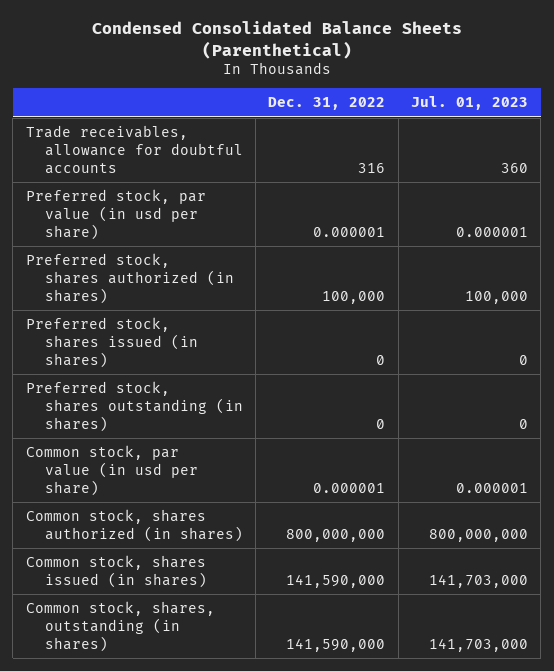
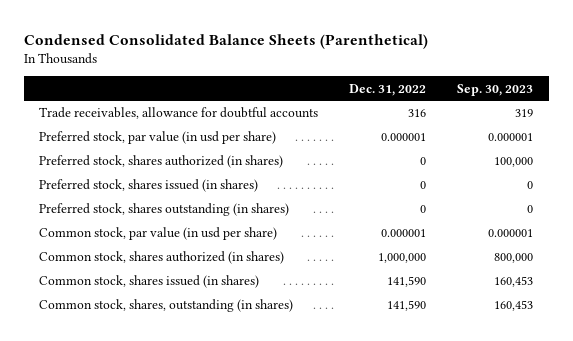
[410,96,528,111] Jul. 01, 2023 -> none
none -> [457,83,534,96] Sep. 30, 2023
[322,290,386,304] 100,000 -> [420,157,427,166] 0
[286,528,386,542] 800,000,000 -> [378,253,427,264] 1,000,000
[286,573,386,588] 141,590,000 -> [387,276,427,288] 141,590
[286,637,386,652] 141,590,000 -> [387,300,427,312] 141,590

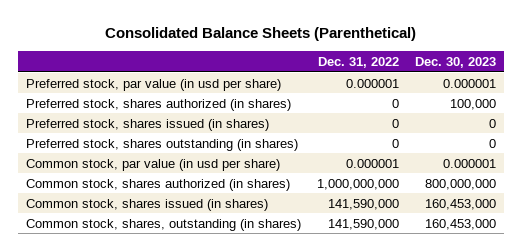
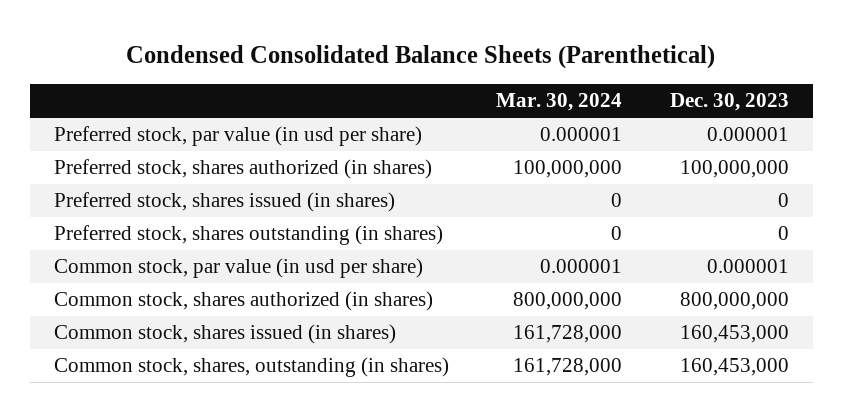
[105,27,417,42] Consolidated Balance Sheets (Parenthetical) -> [126,44,716,69] Condensed Consolidated Balance Sheets (Parenthetical)
[318,56,400,68] Dec. 31, 2022 -> none
none -> [496,93,623,112] Mar. 30, 2024
[450,98,497,110] 100,000 -> [679,160,789,179] 100,000,000

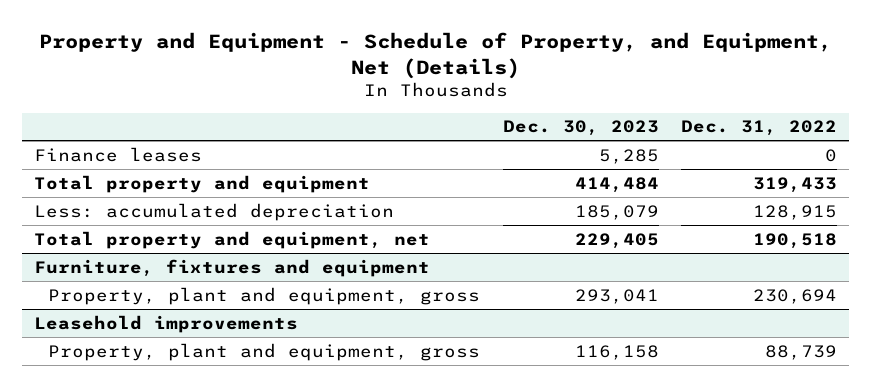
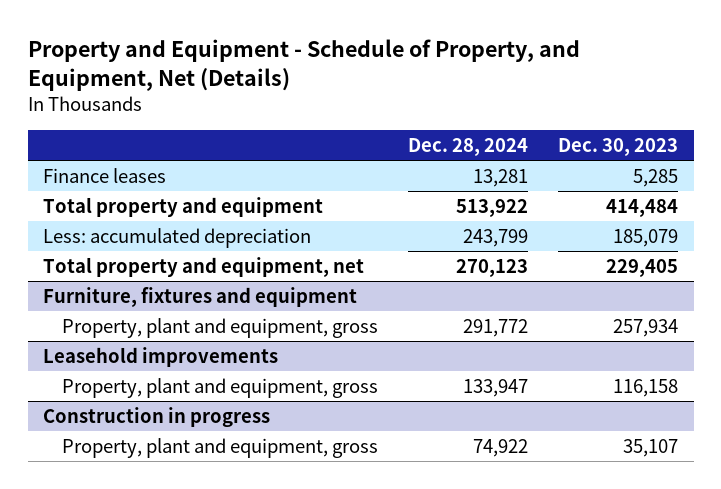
[681,120,838,137] Dec. 31, 2022 -> none
none -> [408,138,529,157] Dec. 28, 2024
[574,288,659,304] 293,041 -> [613,319,679,338] 257,934
none -> [42,407,270,428] Construction in progress
none -> [62,438,379,459] Property, plant and equipment, gross

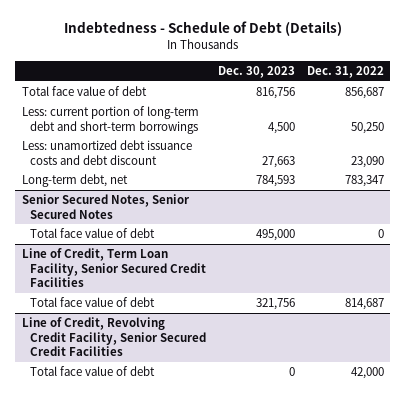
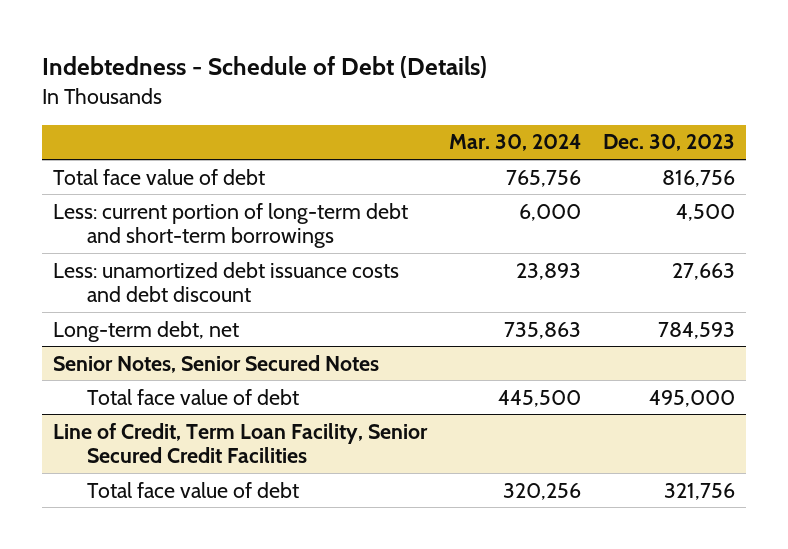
[307,65,385,78] Dec. 31, 2022 -> none
none -> [449,134,582,152] Mar. 30, 2024
[21,194,190,219] Senior Secured Notes, Senior Secured Notes -> [52,354,379,373] Senior Notes, Senior Secured Notes
[21,317,206,357] Line of Credit, Revolving Credit Facility, Senior Secured Credit Facilities -> none
[29,366,155,377] Total face value of debt -> none

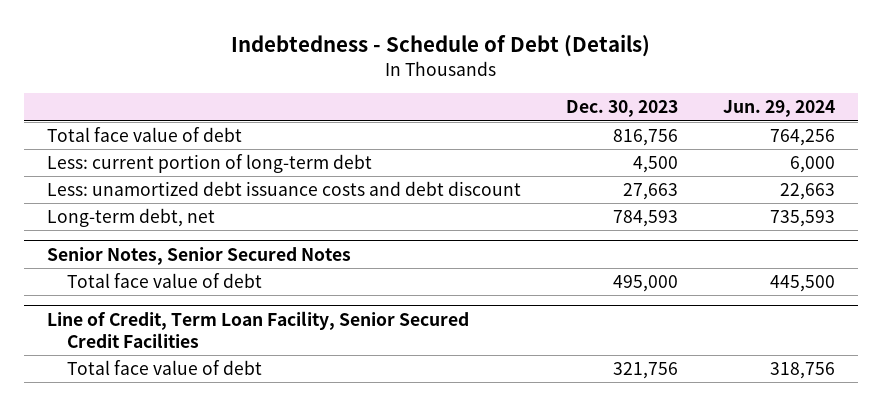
[449,134,582,152] Mar. 30, 2024 -> none
none -> [723,100,836,118] Jun. 29, 2024
[52,202,408,249] Less: current portion of long-term debt and short-term borrowings -> [46,154,372,174] Less: current portion of long-term debt

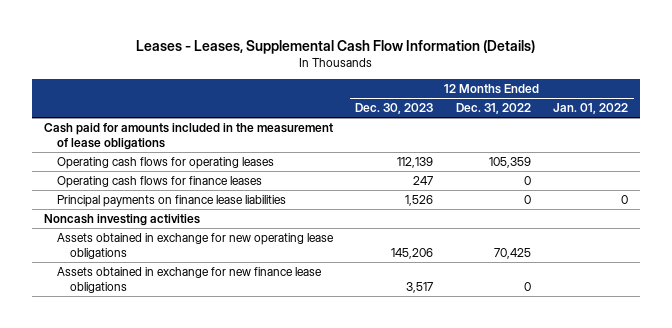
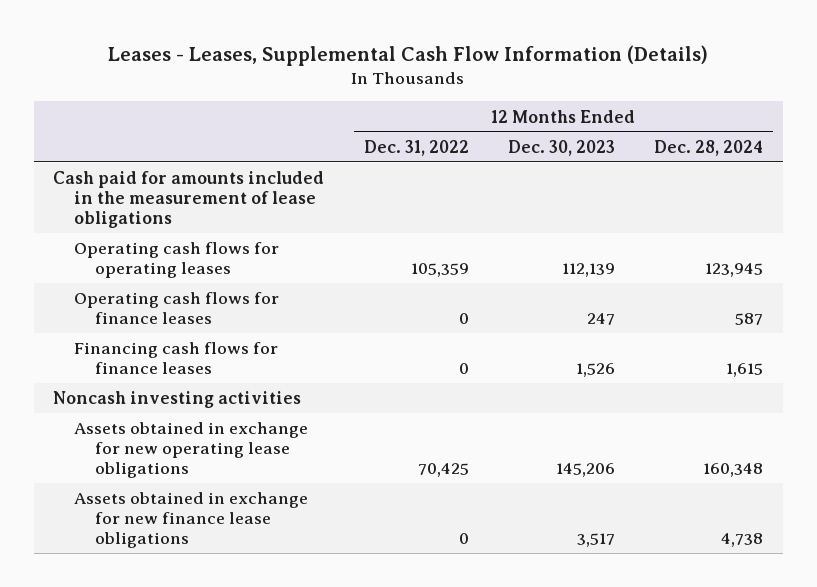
[553,103,629,115] Jan. 01, 2022 -> none
none -> [654,139,764,156] Dec. 28, 2024
[56,194,286,207] Principal payments on finance lease liabilities -> [74,342,279,375] Financing cash flows for finance leases

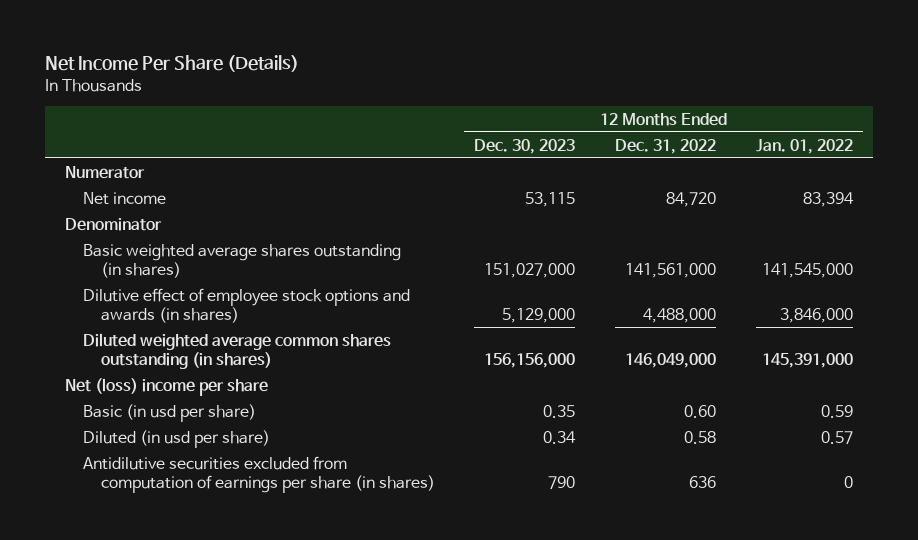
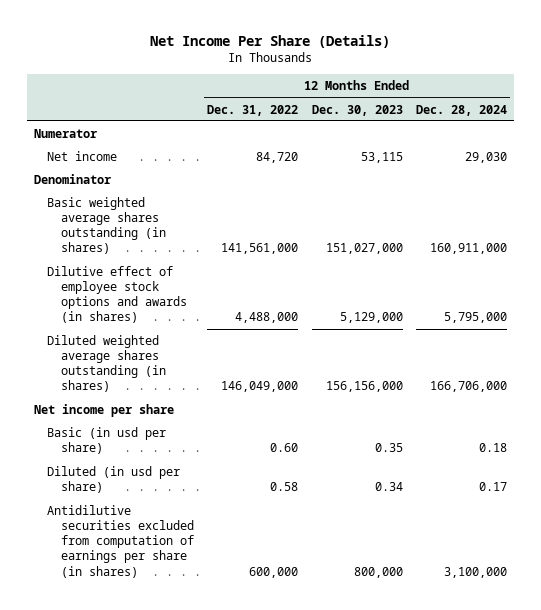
[755,138,853,154] Jan. 01, 2022 -> none
none -> [416,104,508,116] Dec. 28, 2024
[82,332,391,370] Diluted weighted average common shares outstanding (in shares) -> [47,335,167,393] Diluted weighted average shares outstanding (in shares)
[65,377,269,396] Net (loss) income per share -> [33,404,174,418] Net income per share
[548,476,576,490] 790 -> [353,566,403,578] 800,000
[689,476,717,489] 636 -> [249,566,299,578] 600,000

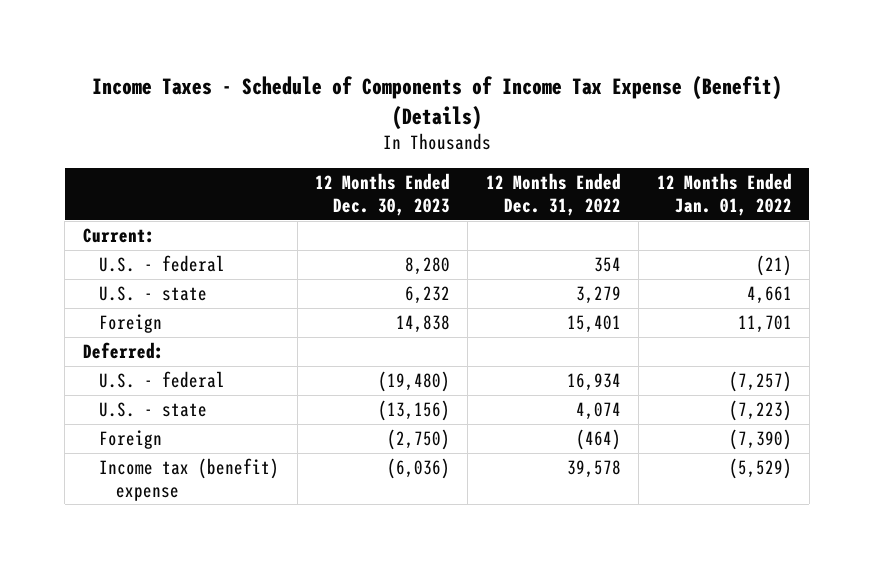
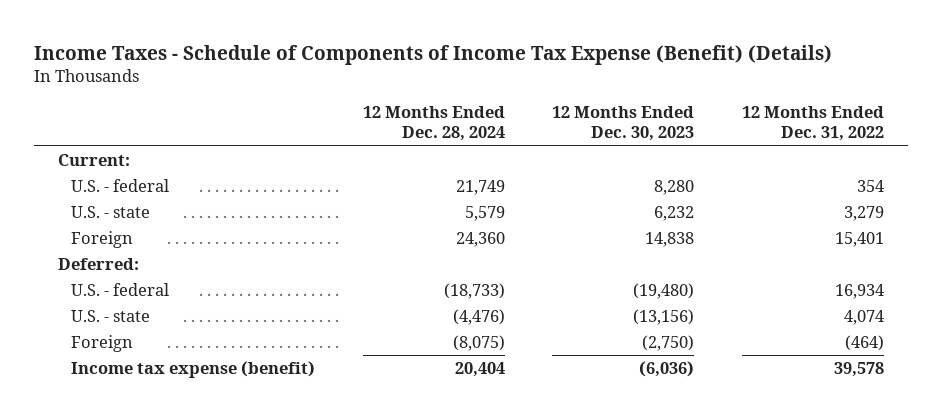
[656,173,792,217] 12 Months Ended Jan. 01, 2022 -> none
none -> [362,105,505,142] 12 Months Ended Dec. 28, 2024
[99,457,280,501] Income tax (benefit) expense -> [71,361,316,379] Income tax expense (benefit)

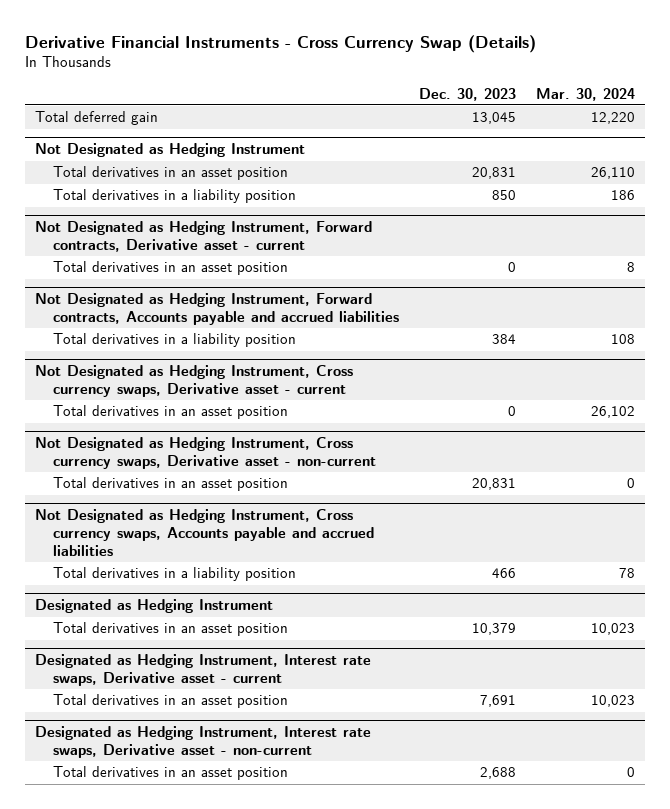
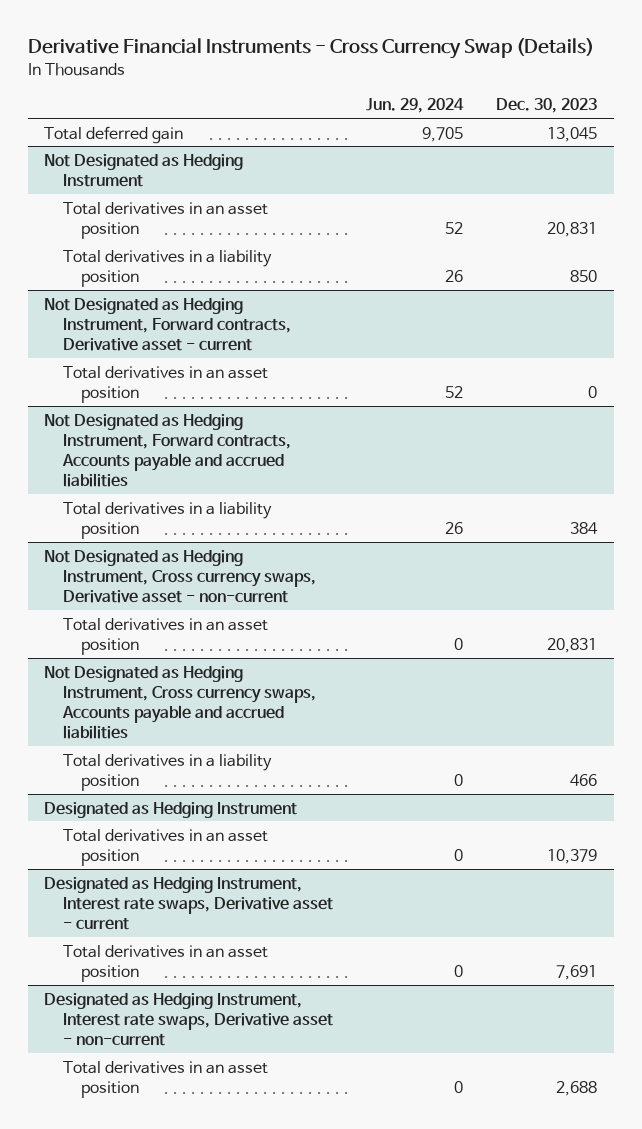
[536,87,636,101] Mar. 30, 2024 -> none
none -> [366,98,465,114] Jun. 29, 2024
[34,365,353,398] Not Designated as Hedging Instrument, Cross currency swaps, Derivative asset - current -> none
[53,405,289,420] Total derivatives in an asset position -> none

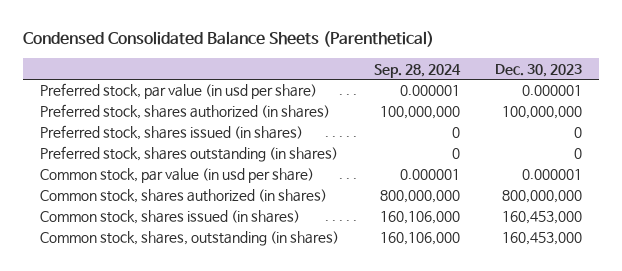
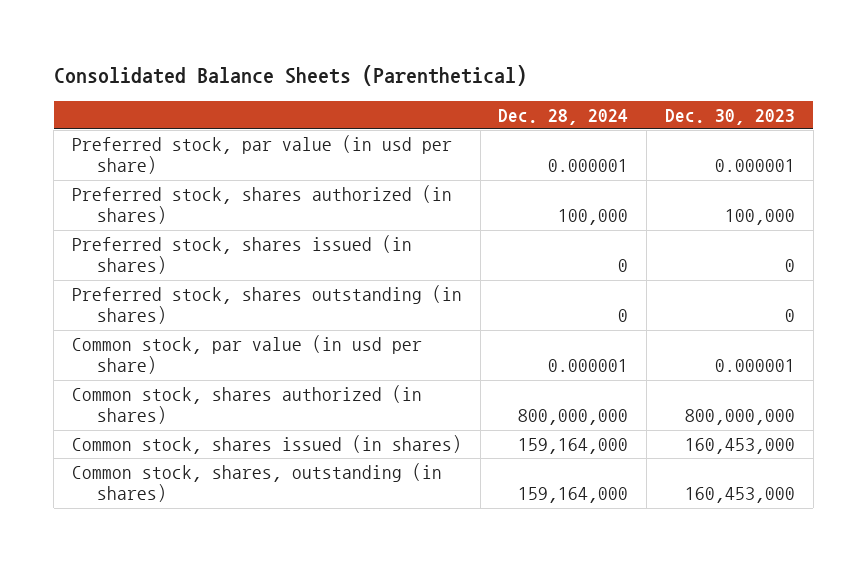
[23,31,435,48] Condensed Consolidated Balance Sheets (Parenthetical) -> [53,65,527,87] Consolidated Balance Sheets (Parenthetical)
[374,63,462,78] Sep. 28, 2024 -> none
none -> [498,108,629,125] Dec. 28, 2024
[501,106,582,120] 100,000,000 -> [724,209,795,226] 100,000

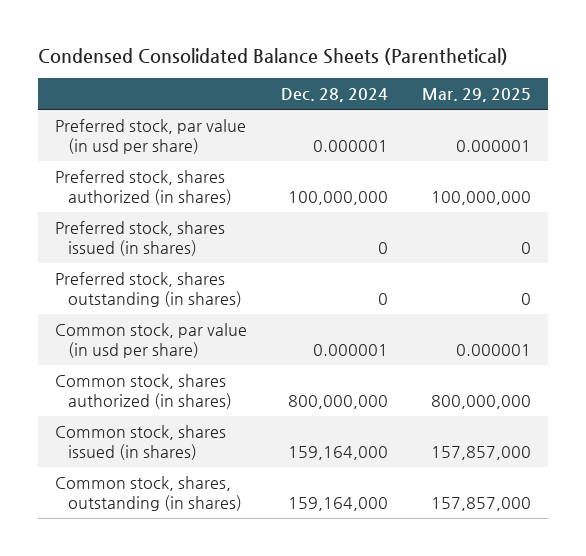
[53,65,527,87] Consolidated Balance Sheets (Parenthetical) -> [38,48,509,66] Condensed Consolidated Balance Sheets (Parenthetical)
[664,108,795,125] Dec. 30, 2023 -> none
none -> [421,87,531,102] Mar. 29, 2025
[558,209,629,226] 100,000 -> [288,190,389,205] 100,000,000

